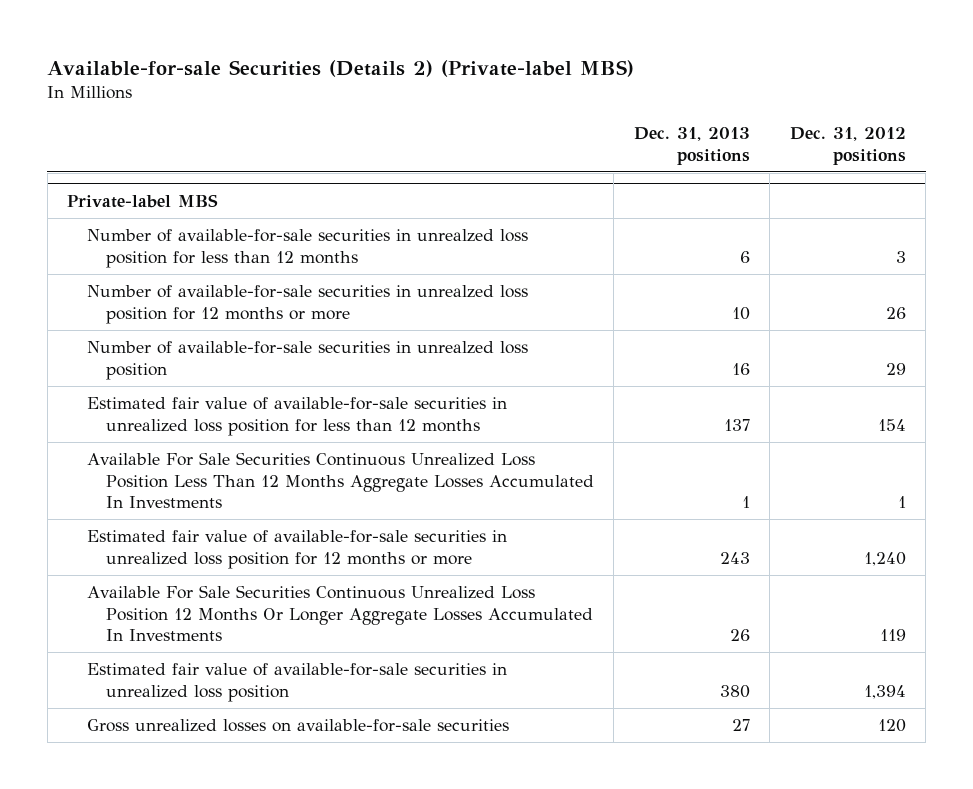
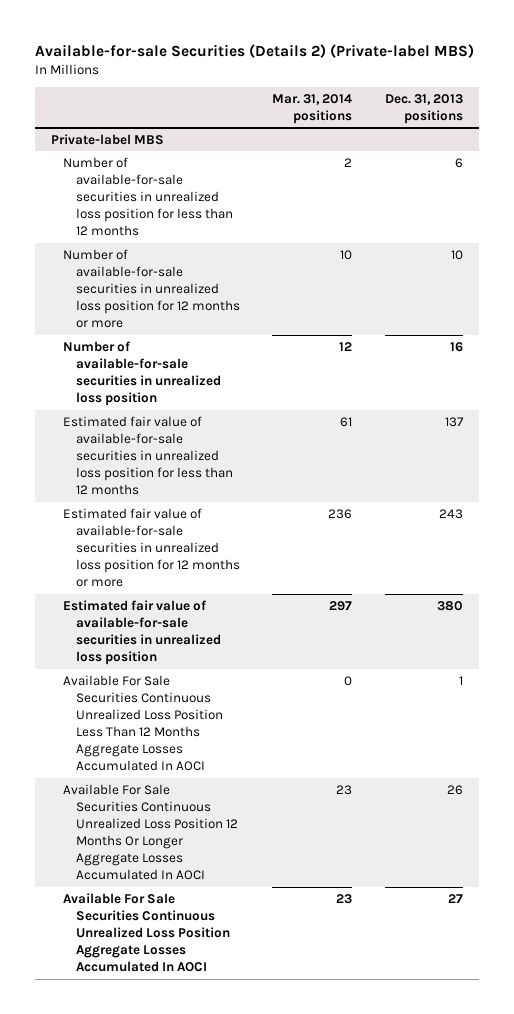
[789,127,906,165] Dec. 31, 2012 positions -> none
none -> [272,93,353,125] Mar. 31, 2014 positions
[86,229,528,268] Number of available-for-sale securities in unrealzed loss position for less than 12 months -> [63,156,233,237] Number of available-for-sale securities in unrealized loss position for less than 12 months
[86,285,528,324] Number of available-for-sale securities in unrealzed loss position for 12 months or more -> [63,248,240,329] Number of available-for-sale securities in unrealized loss position for 12 months or more
[86,341,528,380] Number of available-for-sale securities in unrealzed loss position -> [63,340,221,407] Number of available-for-sale securities in unrealized loss position
[86,452,594,508] Available For Sale Securities Continuous Unrealized Loss Position Less Than 12 Months Aggregate Losses Accumulated In Investments -> none
[86,585,593,641] Available For Sale Securities Continuous Unrealized Loss Position 12 Months Or Longer Aggregate Losses Accumulated In Investments -> none
none -> [63,674,223,772] Available For Sale Securities Continuous Unrealized Loss Position Less Than 12 Months Aggregate Losses Accumulated In AOCI
none -> [63,783,238,881] Available For Sale Securities Continuous Unrealized Loss Position 12 Months Or Longer Aggregate Losses Accumulated In AOCI
[86,719,509,733] Gross unrealized losses on available-for-sale securities -> [63,892,230,973] Available For Sale Securities Continuous Unrealized Loss Position Aggregate Losses Accumulated In AOCI

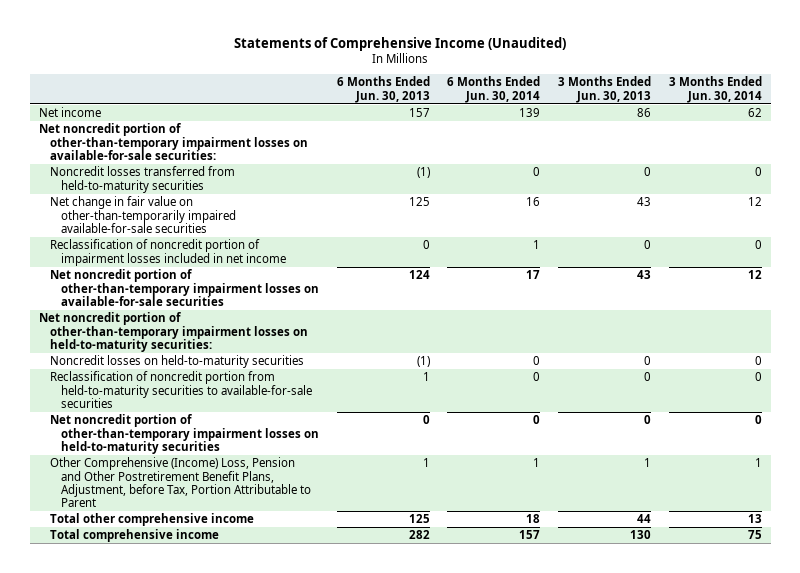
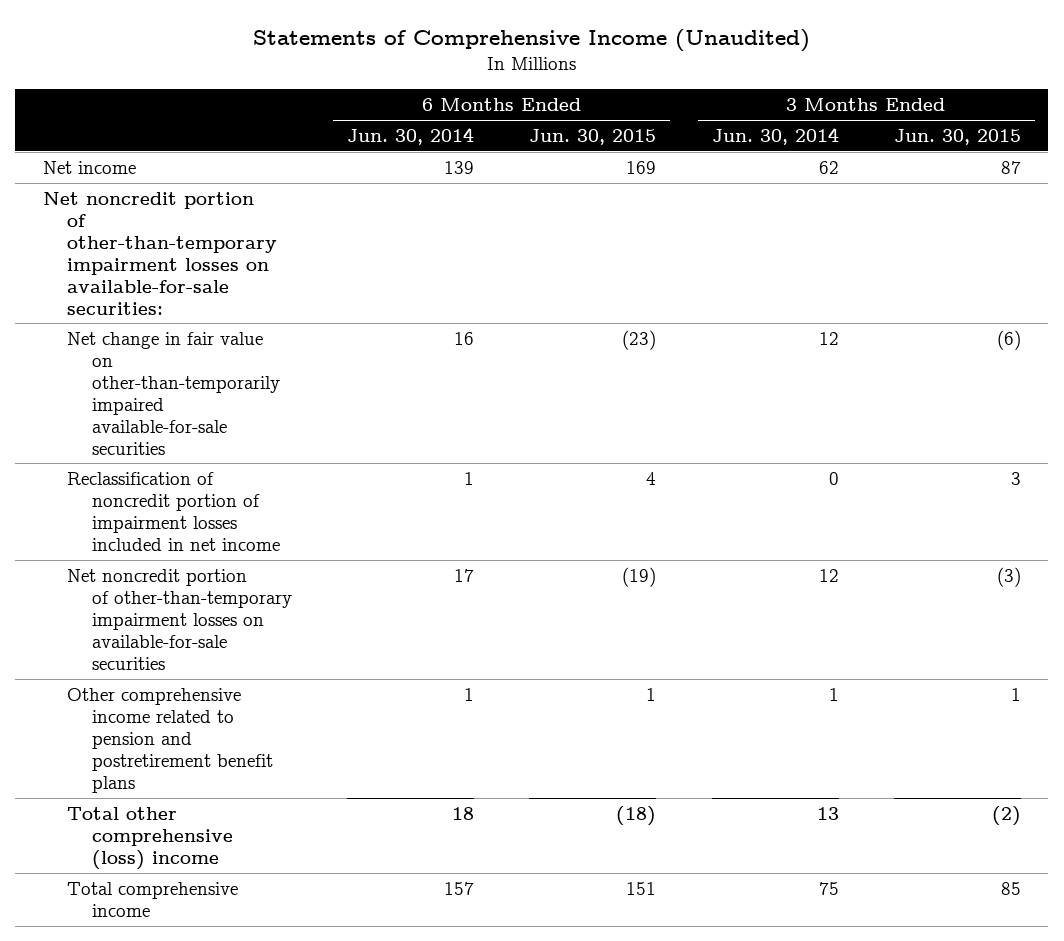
[336,76,430,103] 6 Months Ended Jun. 30, 2013 -> none
[557,76,651,103] 3 Months Ended Jun. 30, 2013 -> none
none -> [529,128,657,145] Jun. 30, 2015
none -> [893,128,1021,145] Jun. 30, 2015
[49,166,235,193] Noncredit losses transferred from held-to-maturity securities -> none
[38,312,308,352] Net noncredit portion of other-than-temporary impairment losses on held-to-maturity securities: -> none
[49,355,304,369] Noncredit losses on held-to-maturity securities -> none
[49,371,312,408] Reclassification of noncredit portion from held-to-maturity securities to available-for-sale securities -> none
[49,414,319,454] Net noncredit portion of other-than-temporary impairment losses on held-to-maturity securities -> none
[49,457,311,508] Other Comprehensive (Income) Loss, Pension and Other Postretirement Benefit Plans, Adjustment, before Tax, Portion Attributable to Parent -> [67,687,274,793] Other comprehensive income related to pension and postretirement benefit plans
[49,513,254,527] Total other comprehensive income -> [67,806,234,870] Total other comprehensive (loss) income

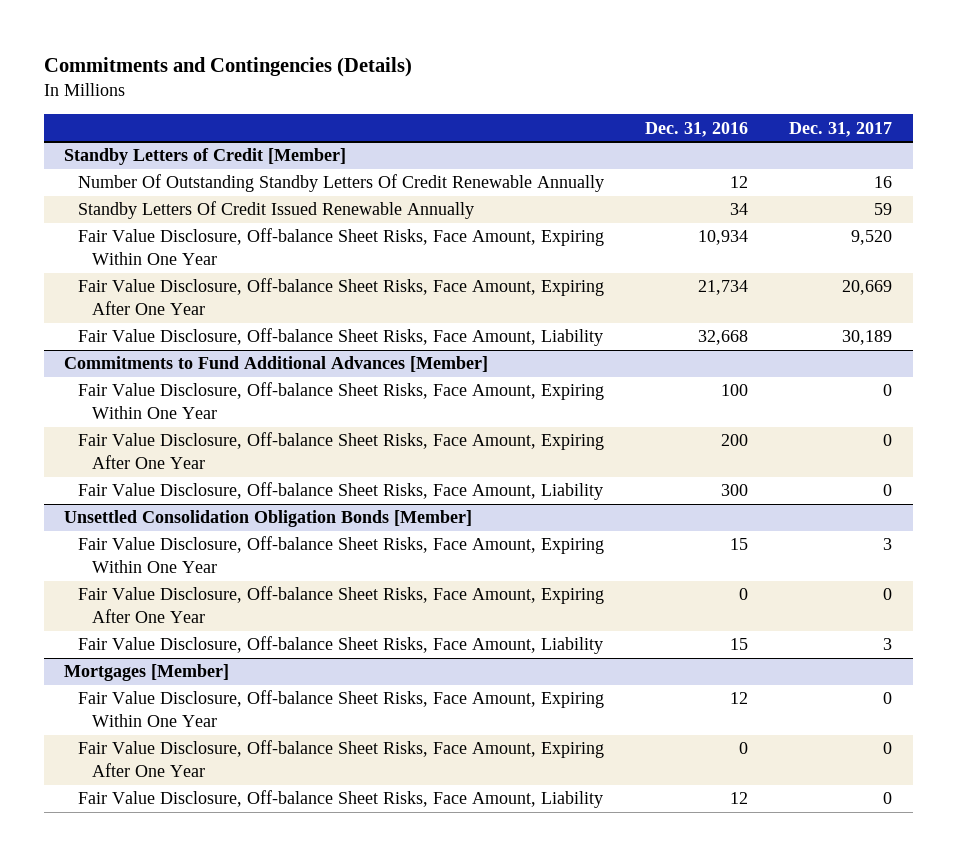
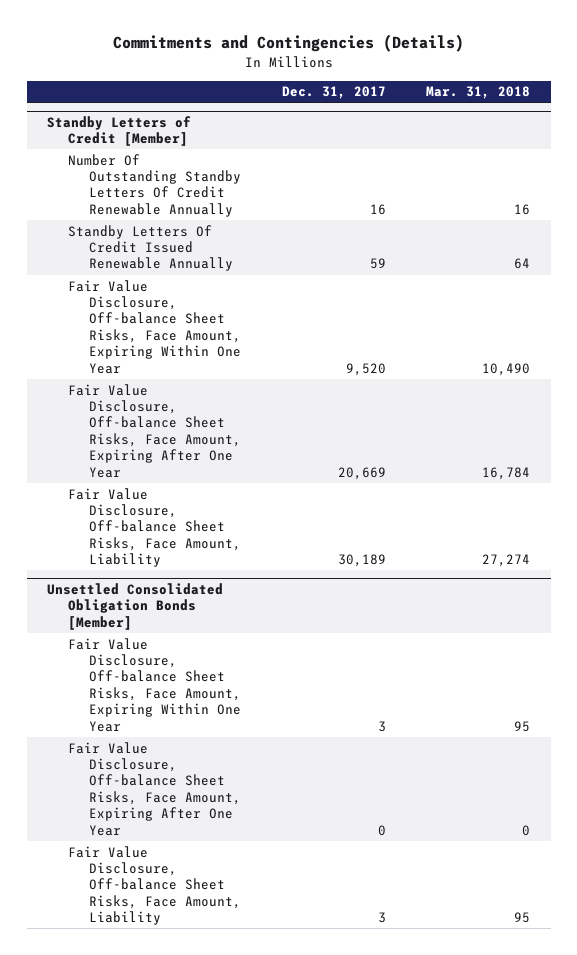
[645,121,749,137] Dec. 31, 2016 -> none
none -> [426,86,531,100] Mar. 31, 2018
[64,356,489,373] Commitments to Fund Additional Advances [Member] -> none
[78,382,605,420] Fair Value Disclosure, Off-balance Sheet Risks, Face Amount, Expiring Within One Year -> none
[78,432,605,470] Fair Value Disclosure, Off-balance Sheet Risks, Face Amount, Expiring After One Year -> none
[78,482,604,501] Fair Value Disclosure, Off-balance Sheet Risks, Face Amount, Liability -> none
[64,510,473,528] Unsettled Consolidation Obligation Bonds [Member] -> [47,582,224,630] Unsettled Consolidated Obligation Bonds [Member]
[64,664,230,682] Mortgages [Member] -> none
[78,690,605,728] Fair Value Disclosure, Off-balance Sheet Risks, Face Amount, Expiring Within One Year -> none
[78,740,605,778] Fair Value Disclosure, Off-balance Sheet Risks, Face Amount, Expiring After One Year -> none
[78,790,604,809] Fair Value Disclosure, Off-balance Sheet Risks, Face Amount, Liability -> none

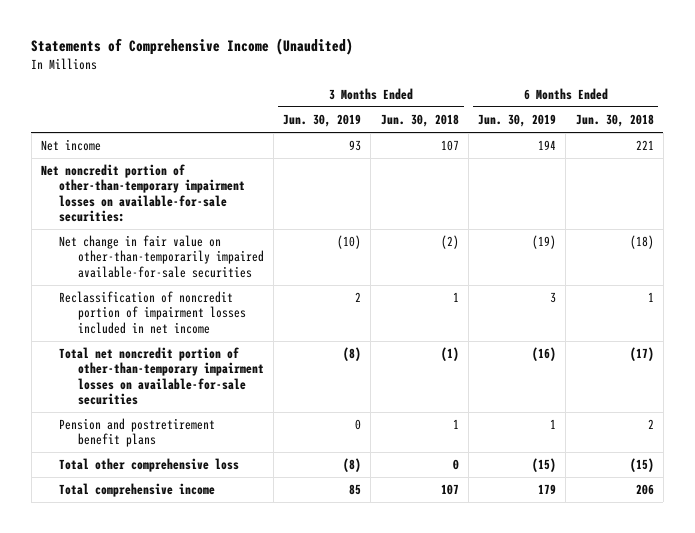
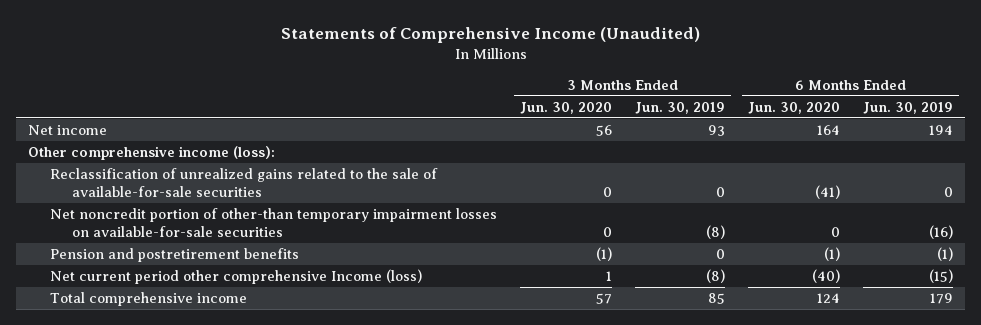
[380,113,459,127] Jun. 30, 2018 -> none
[575,113,654,127] Jun. 30, 2018 -> none
none -> [520,101,613,114] Jun. 30, 2020
none -> [748,101,841,114] Jun. 30, 2020
[41,164,246,222] Net noncredit portion of other-than-temporary impairment losses on available-for-sale securities: -> none
[59,235,264,278] Net change in fair value on other-than-temporarily impaired available-for-sale securities -> none
[59,291,246,334] Reclassification of noncredit portion of impairment losses included in net income -> none
none -> [27,146,275,161] Other comprehensive income (loss):
none -> [50,168,439,197] Reclassification of unrealized gains related to the sale of available-for-sale securities
[59,347,264,405] Total net noncredit portion of other-than-temporary impairment losses on available-for-sale securities -> [50,208,498,237] Net noncredit portion of other-than temporary impairment losses on available-for-sale securities
[59,418,216,448] Pension and postretirement benefit plans -> [50,248,300,263] Pension and postretirement benefits
[550,419,557,430] 1 -> [937,247,954,262] (1)
[59,458,240,473] Total other comprehensive loss -> [50,269,423,285] Net current period other comprehensive Income (loss)

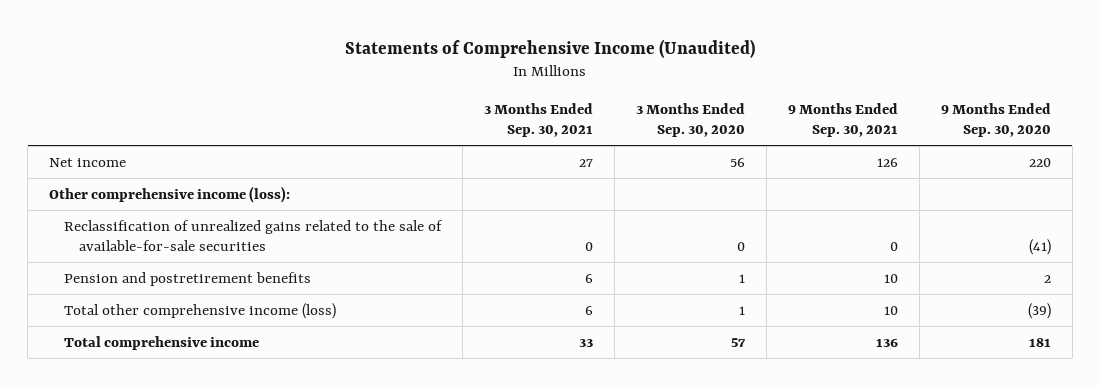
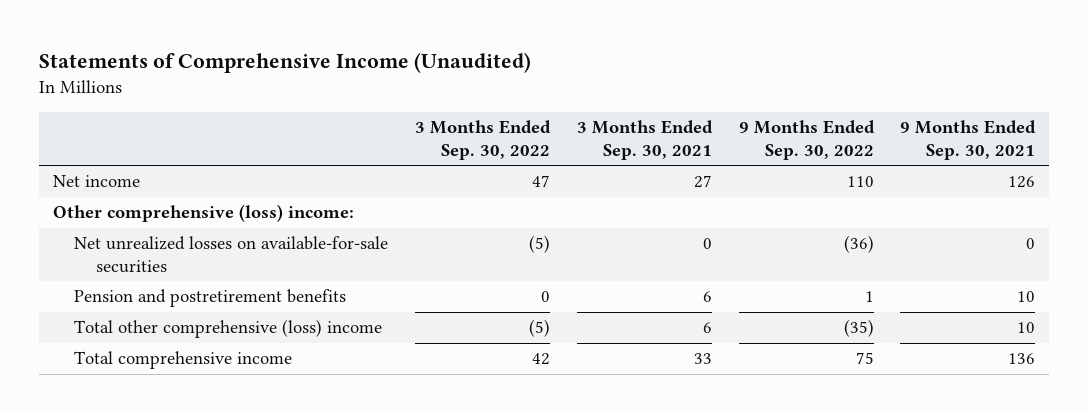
[635,102,745,138] 3 Months Ended Sep. 30, 2020 -> none
[940,102,1051,138] 9 Months Ended Sep. 30, 2020 -> none
none -> [415,120,552,160] 3 Months Ended Sep. 30, 2022
none -> [738,120,875,160] 9 Months Ended Sep. 30, 2022
[49,185,291,203] Other comprehensive income (loss): -> [52,204,354,223] Other comprehensive (loss) income:
[63,219,443,251] Reclassification of unrealized gains related to the sale of available-for-sale securities -> [74,236,389,274] Net unrealized losses on available-for-sale securities
[63,302,336,319] Total other comprehensive income (loss) -> [74,319,383,339] Total other comprehensive (loss) income

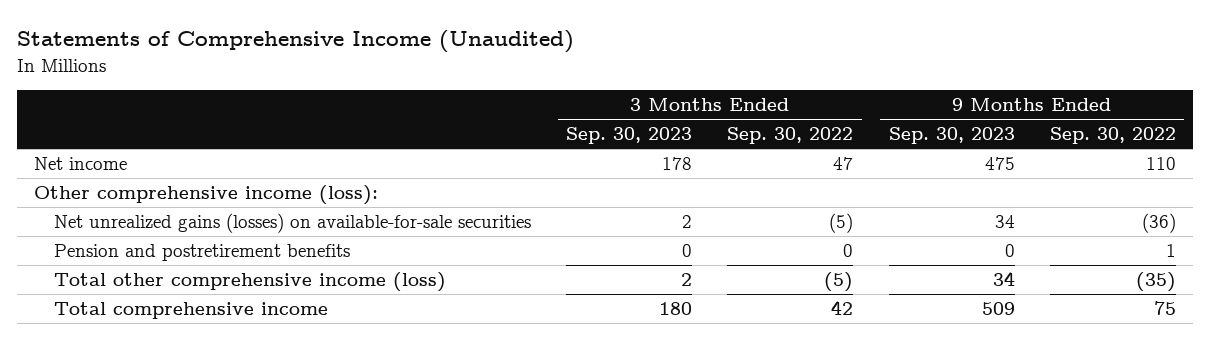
[576,120,713,160] 3 Months Ended Sep. 30, 2021 -> none
[900,120,1037,160] 9 Months Ended Sep. 30, 2021 -> none
none -> [566,127,693,145] Sep. 30, 2023
none -> [888,127,1015,145] Sep. 30, 2023
[52,204,354,223] Other comprehensive (loss) income: -> [34,184,379,205] Other comprehensive income (loss):
[74,236,389,274] Net unrealized losses on available-for-sale securities -> [54,212,532,233] Net unrealized gains (losses) on available-for-sale securities
[74,319,383,339] Total other comprehensive (loss) income -> [54,271,447,292] Total other comprehensive income (loss)

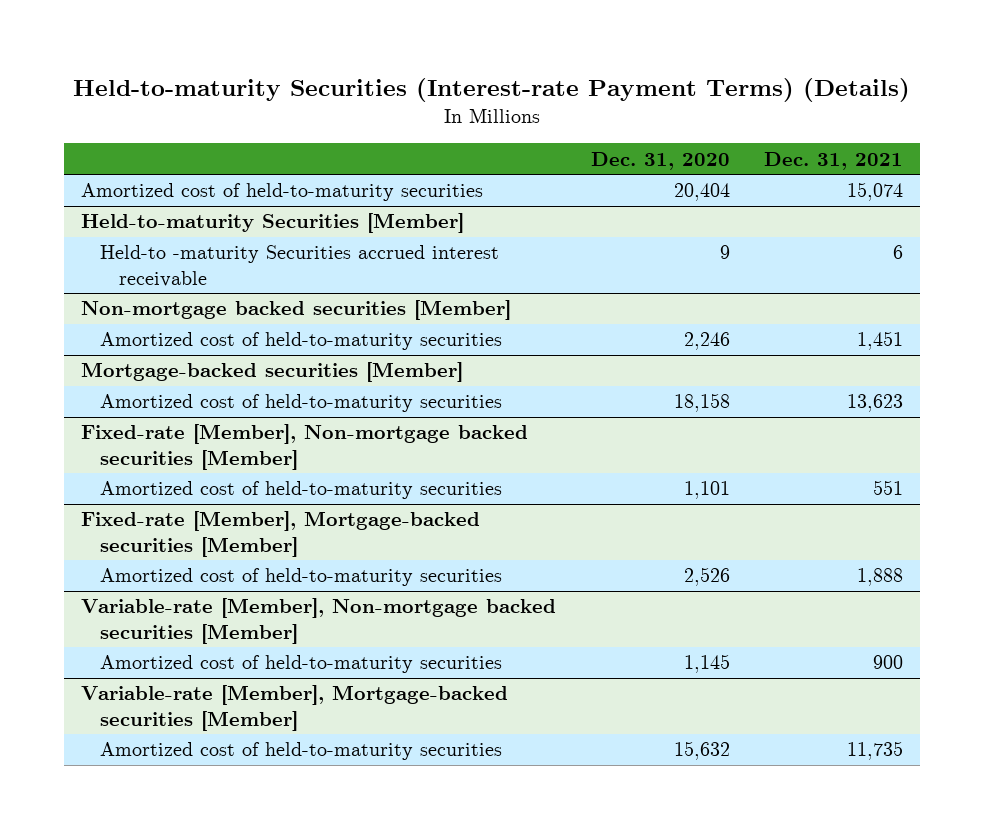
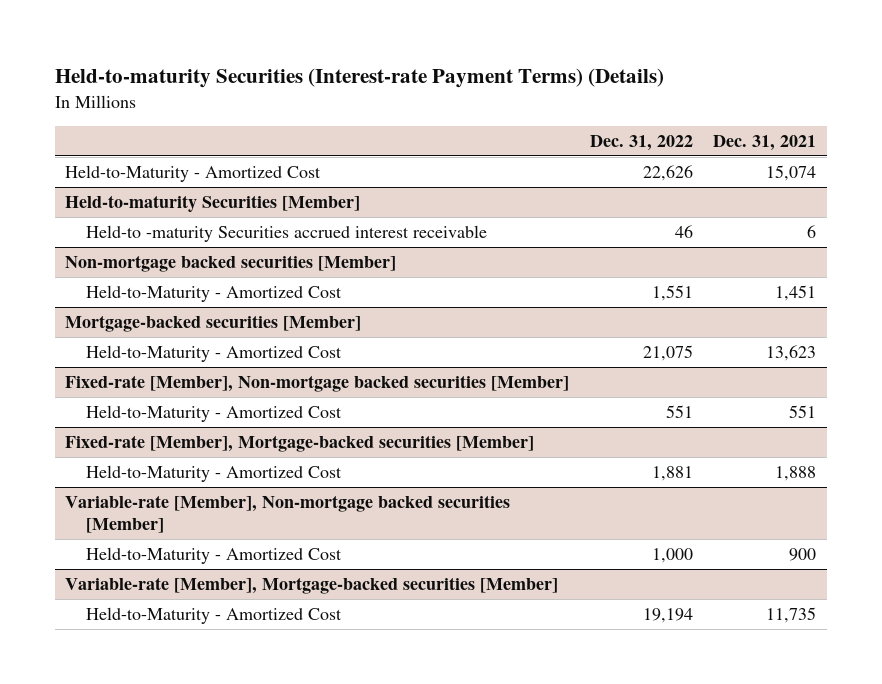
[590,151,730,170] Dec. 31, 2020 -> none
none -> [589,135,693,152] Dec. 31, 2022
[81,183,484,202] Amortized cost of held-to-maturity securities -> [65,164,322,182] Held-to-Maturity - Amortized Cost
[100,332,503,351] Amortized cost of held-to-maturity securities -> [85,284,342,302] Held-to-Maturity - Amortized Cost
[100,394,503,413] Amortized cost of held-to-maturity securities -> [85,344,342,362] Held-to-Maturity - Amortized Cost
[100,481,503,500] Amortized cost of held-to-maturity securities -> [85,404,342,422] Held-to-Maturity - Amortized Cost
[100,568,503,587] Amortized cost of held-to-maturity securities -> [85,464,342,482] Held-to-Maturity - Amortized Cost
[100,655,503,674] Amortized cost of held-to-maturity securities -> [85,546,342,564] Held-to-Maturity - Amortized Cost
[100,742,503,761] Amortized cost of held-to-maturity securities -> [85,606,342,624] Held-to-Maturity - Amortized Cost

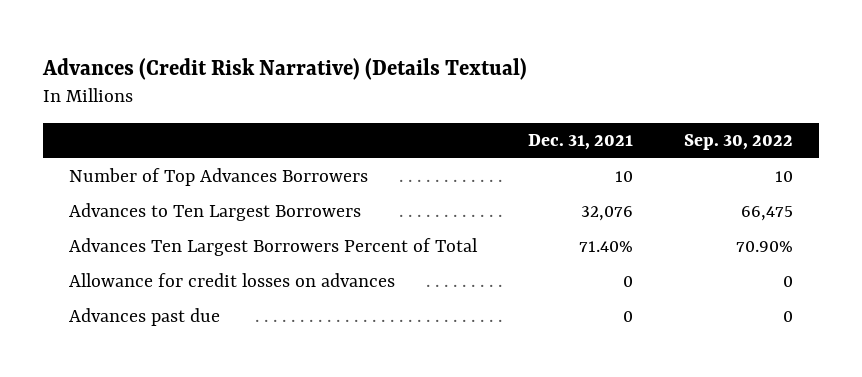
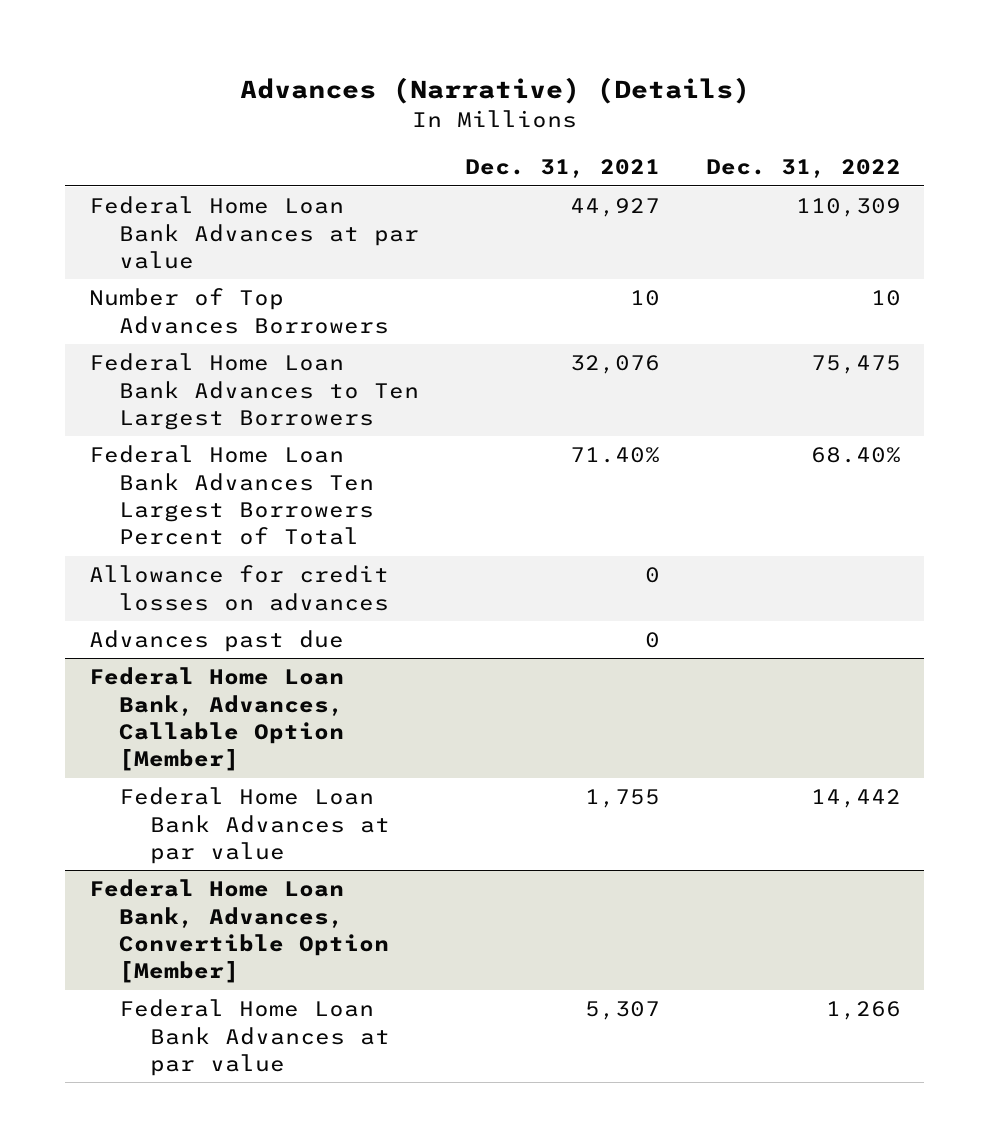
[42,57,528,80] Advances (Credit Risk Narrative) (Details Textual) -> [239,77,750,105] Advances (Narrative) (Details)
[684,134,794,151] Sep. 30, 2022 -> none
none -> [706,159,902,179] Dec. 31, 2022
none -> [88,196,420,269] Federal Home Loan Bank Advances at par value
[68,203,361,222] Advances to Ten Largest Borrowers -> [88,353,420,430] Federal Home Loan Bank Advances to Ten Largest Borrowers
[68,238,478,257] Advances Ten Largest Borrowers Percent of Total -> [88,445,375,546] Federal Home Loan Bank Advances Ten Largest Borrowers Percent of Total
none -> [88,667,345,772] Federal Home Loan Bank, Advances, Callable Option [Member]
none -> [119,787,390,864] Federal Home Loan Bank Advances at par value
none -> [88,879,390,984] Federal Home Loan Bank, Advances, Convertible Option [Member]
none -> [119,999,390,1076] Federal Home Loan Bank Advances at par value

